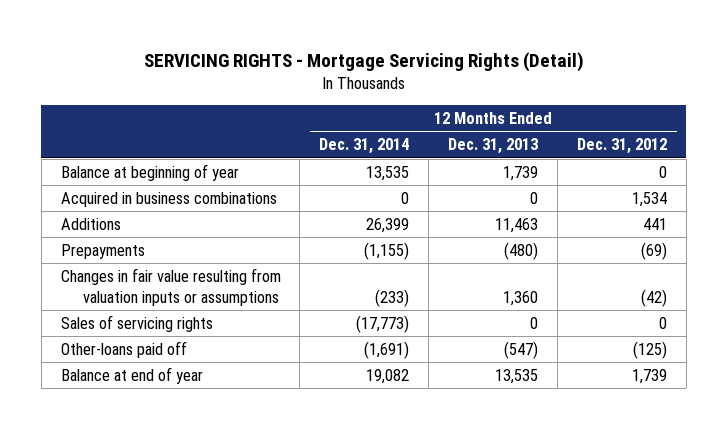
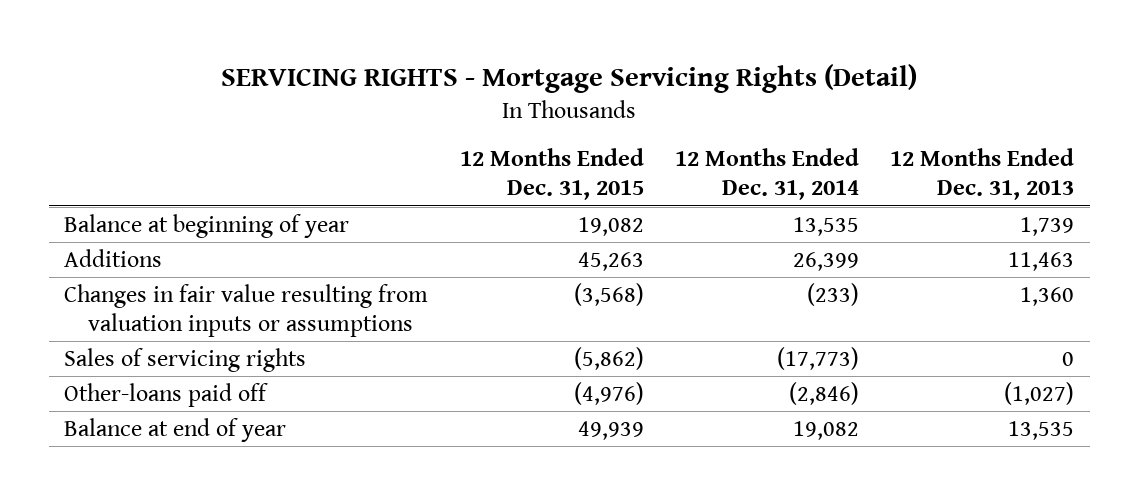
[577,138,668,155] Dec. 31, 2012 -> none
none -> [459,148,644,201] 12 Months Ended Dec. 31, 2015
[60,191,277,207] Acquired in business combinations -> none
[60,243,145,259] Prepayments -> none
[364,340,410,359] (1,691) -> [789,382,860,406] (2,846)
[504,340,539,359] (547) -> [1004,382,1075,406] (1,027)

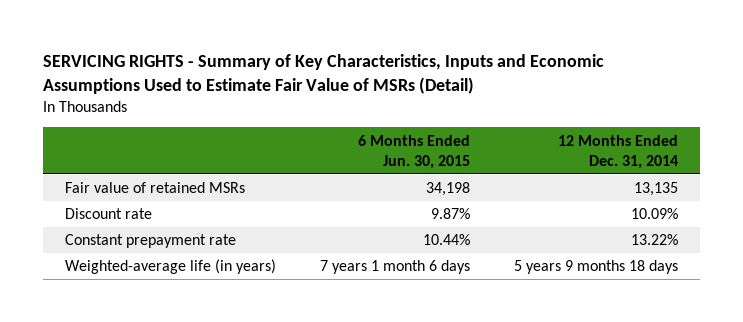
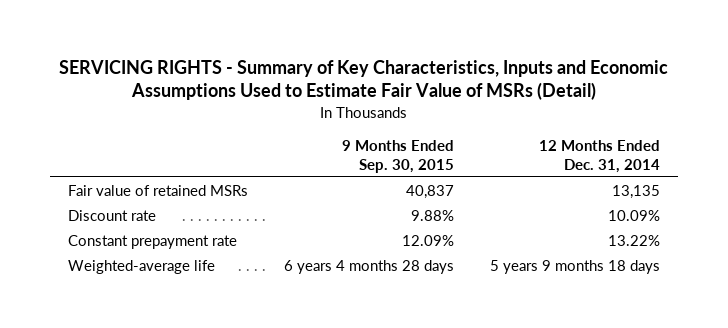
[357,134,470,169] 6 Months Ended Jun. 30, 2015 -> none
none -> [341,139,454,173] 9 Months Ended Sep. 30, 2015
[64,259,276,275] Weighted-average life (in years) -> [67,259,215,274] Weighted-average life

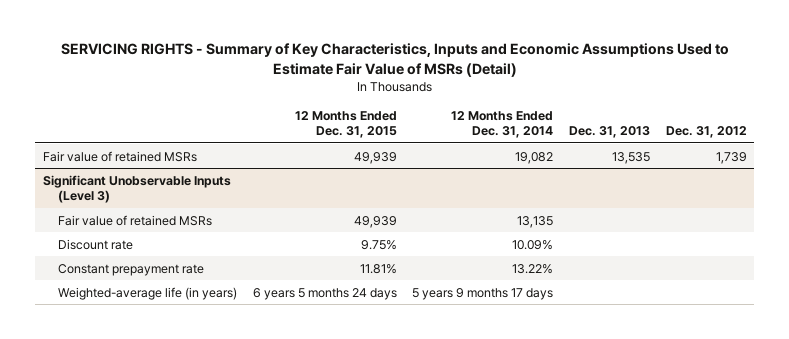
[341,139,454,173] 9 Months Ended Sep. 30, 2015 -> none
none -> [294,110,397,139] 12 Months Ended Dec. 31, 2015
none -> [568,126,650,139] Dec. 31, 2013
none -> [665,126,747,139] Dec. 31, 2012
none -> [42,150,197,162] Fair value of retained MSRs
none -> [42,174,231,204] Significant Unobservable Inputs (Level 3)
[67,259,215,274] Weighted-average life -> [58,286,238,300] Weighted-average life (in years)
[489,259,660,274] 5 years 9 months 18 days -> [412,287,554,300] 5 years 9 months 17 days

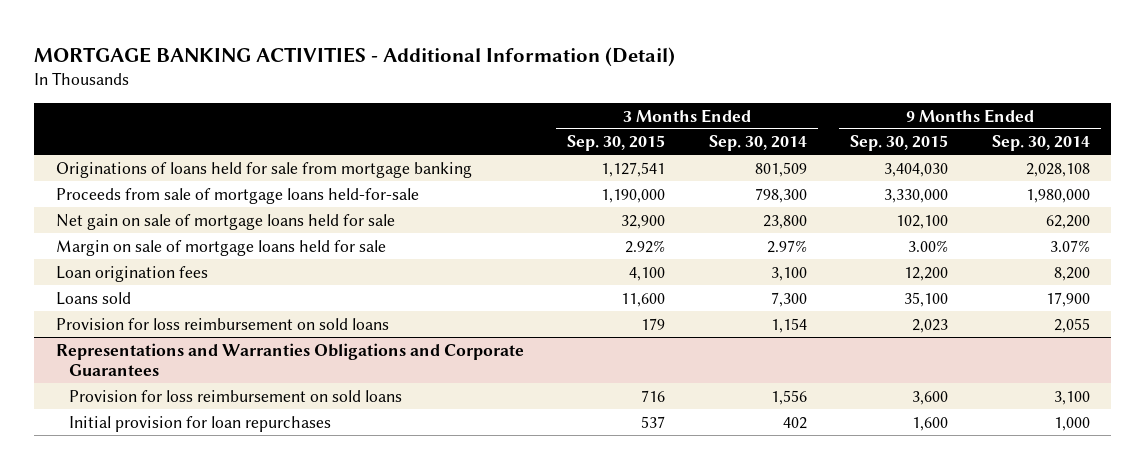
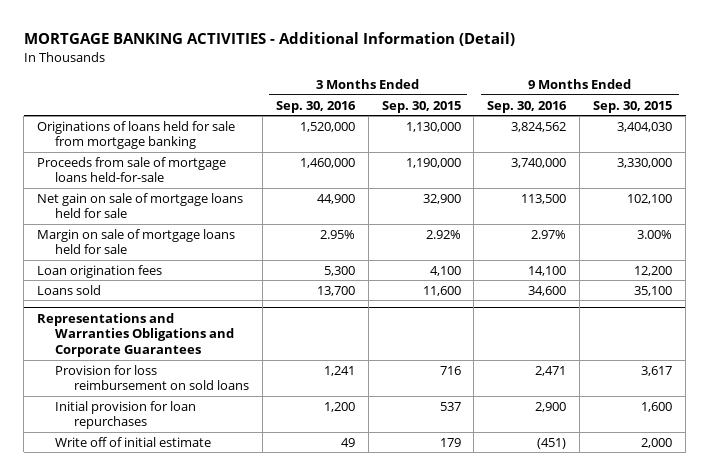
[708,135,807,152] Sep. 30, 2014 -> none
[991,135,1090,152] Sep. 30, 2014 -> none
none -> [275,100,356,113] Sep. 30, 2016
none -> [487,100,568,113] Sep. 30, 2016
[601,161,666,177] 1,127,541 -> [405,121,461,132] 1,130,000
[55,317,389,330] Provision for loss reimbursement on sold loans -> none
[912,390,949,405] 3,600 -> [641,365,673,376] 3,617
none -> [55,436,212,447] Write off of initial estimate

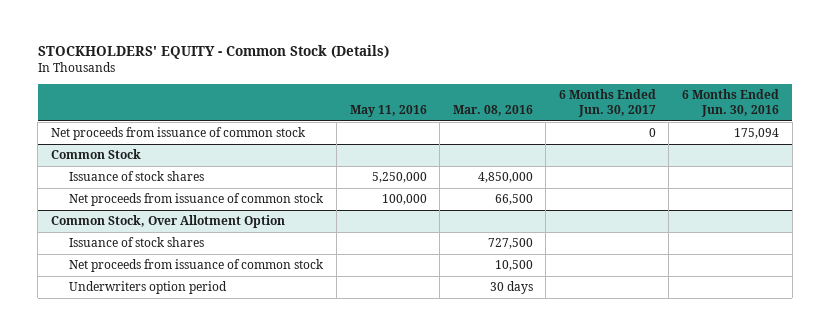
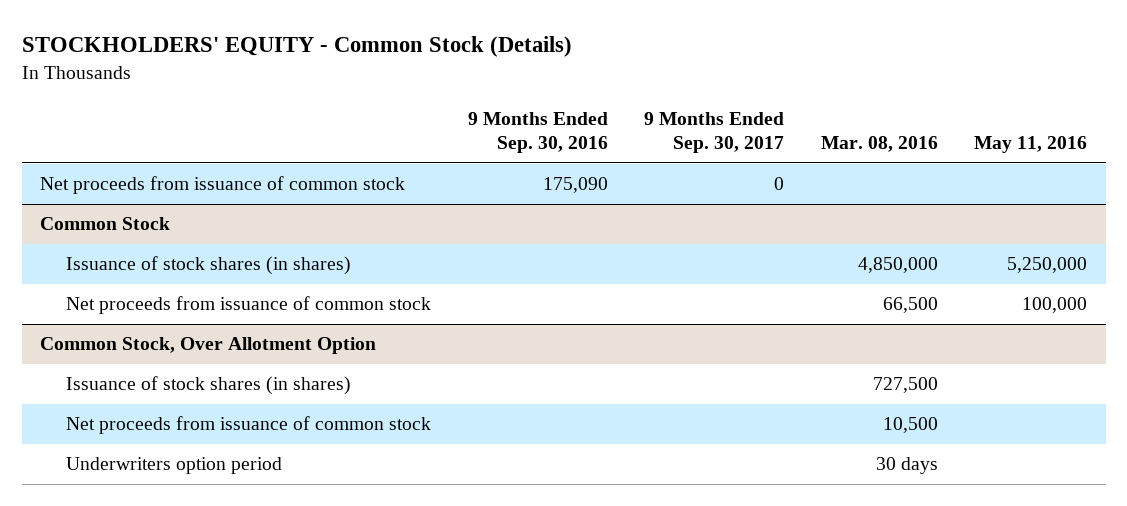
[558,89,656,117] 6 Months Ended Jun. 30, 2017 -> none
[682,89,780,117] 6 Months Ended Jun. 30, 2016 -> none
none -> [467,111,608,154] 9 Months Ended Sep. 30, 2016
none -> [644,111,785,154] 9 Months Ended Sep. 30, 2017
[69,171,205,182] Issuance of stock shares -> [66,256,352,276] Issuance of stock shares (in shares)
[69,237,205,248] Issuance of stock shares -> [66,376,352,396] Issuance of stock shares (in shares)

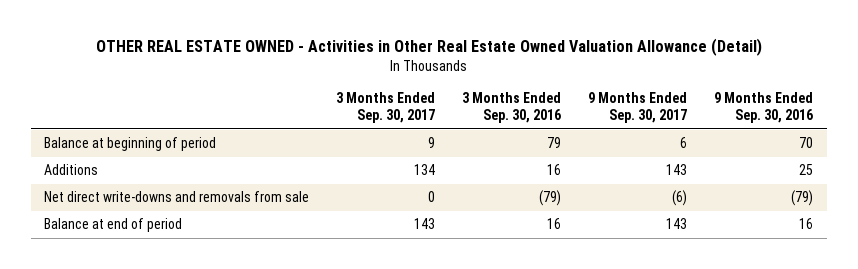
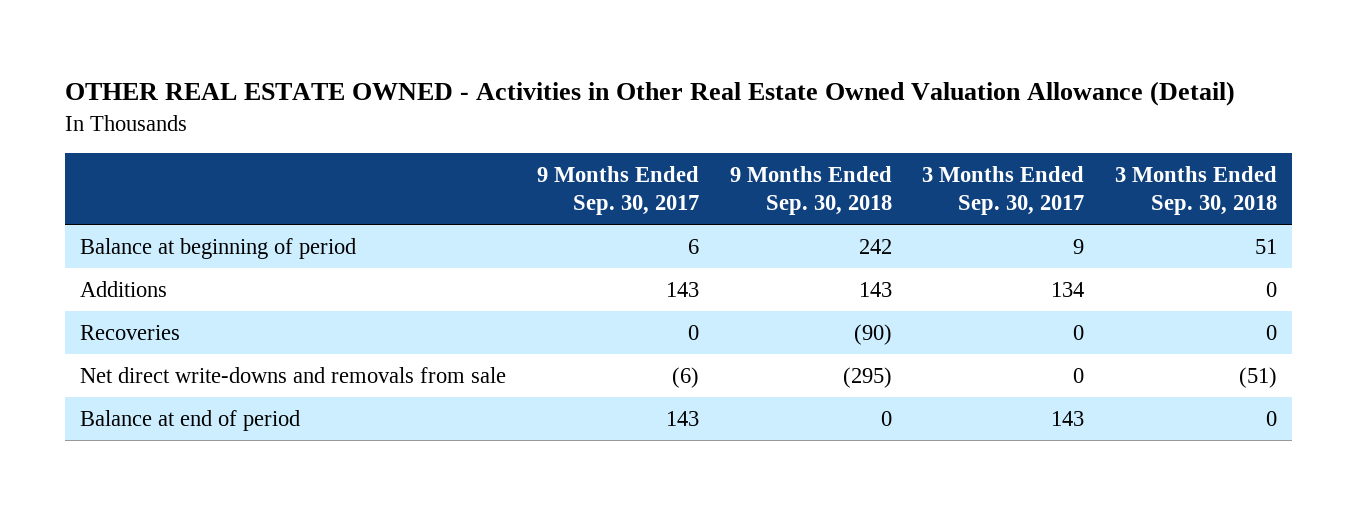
[462,92,562,124] 3 Months Ended Sep. 30, 2016 -> none
[714,92,814,124] 9 Months Ended Sep. 30, 2016 -> none
none -> [729,166,892,216] 9 Months Ended Sep. 30, 2018
none -> [1114,166,1277,216] 3 Months Ended Sep. 30, 2018
none -> [80,324,181,340] Recoveries

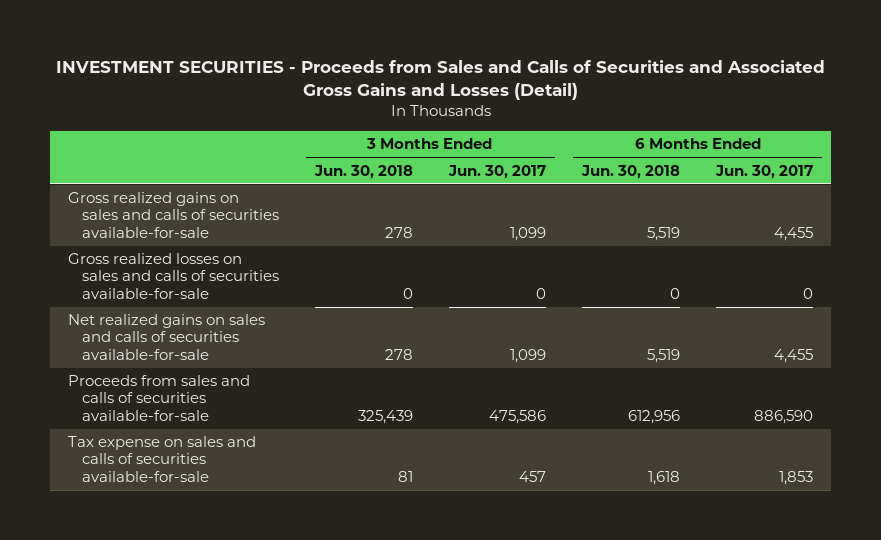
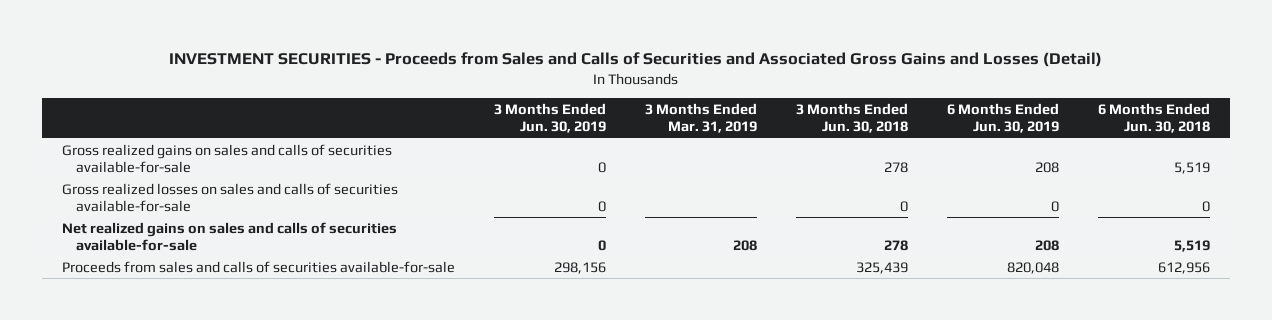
[448,164,547,179] Jun. 30, 2017 -> none
[715,164,814,179] Jun. 30, 2017 -> none
none -> [493,102,606,134] 3 Months Ended Jun. 30, 2019
none -> [644,102,757,134] 3 Months Ended Mar. 31, 2019
none -> [946,102,1059,134] 6 Months Ended Jun. 30, 2019
[68,436,257,482] Tax expense on sales and calls of securities available-for-sale -> none

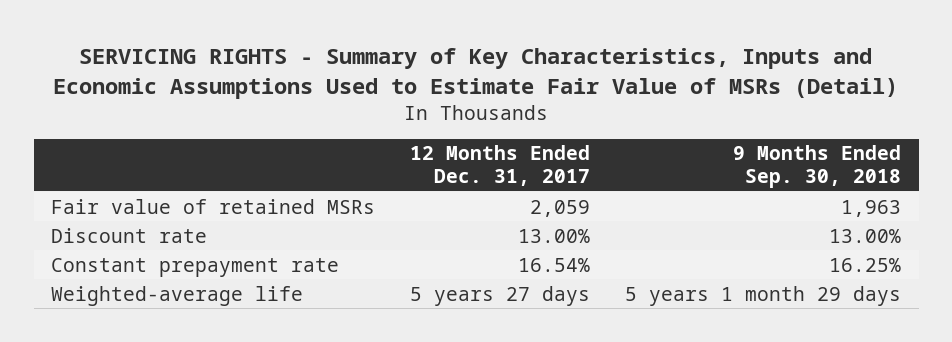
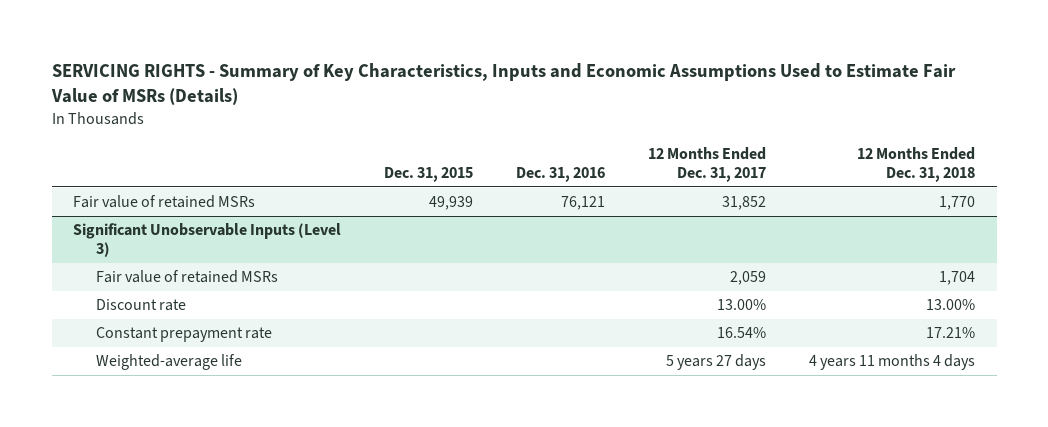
[53,47,899,99] SERVICING RIGHTS - Summary of Key Characteristics, Inputs and Economic Assumptions Used to Estimate Fair Value of MSRs (Detail) -> [50,62,956,105] SERVICING RIGHTS - Summary of Key Characteristics, Inputs and Economic Assumptions Used to Estimate Fair Value of MSRs (Details)
[733,145,902,189] 9 Months Ended Sep. 30, 2018 -> none
none -> [384,167,474,183] Dec. 31, 2015
none -> [516,167,606,183] Dec. 31, 2016
none -> [857,147,976,183] 12 Months Ended Dec. 31, 2018
none -> [73,195,256,209] Fair value of retained MSRs
none -> [73,223,342,258] Significant Unobservable Inputs (Level 3)

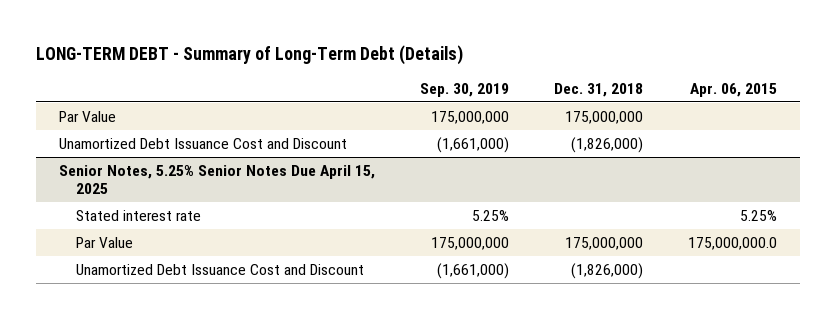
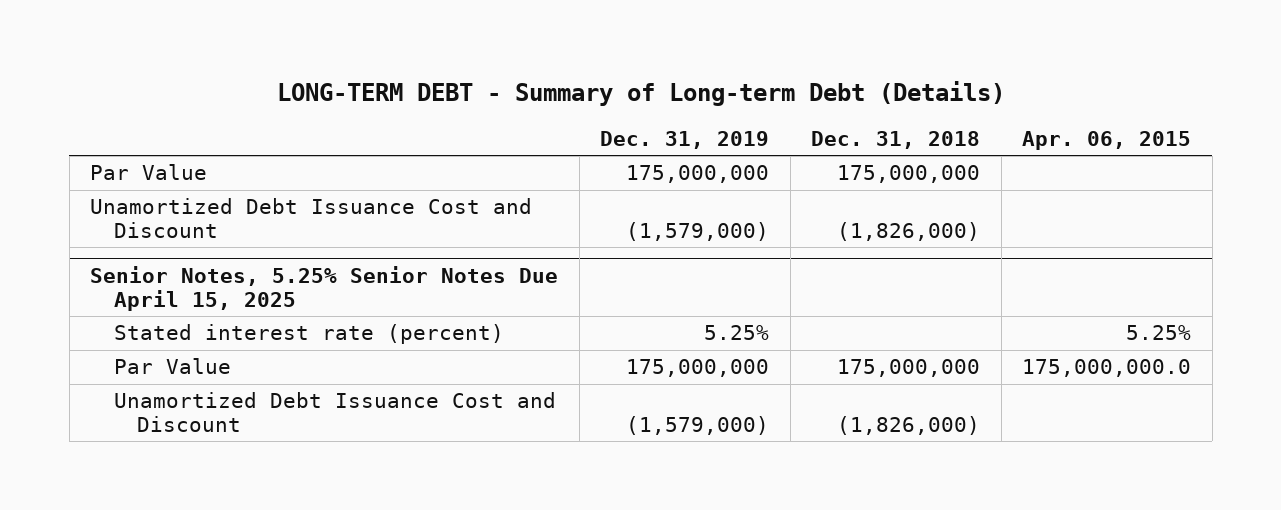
[35,44,463,65] LONG-TERM DEBT - Summary of Long-Term Debt (Details) -> [276,80,1005,106] LONG-TERM DEBT - Summary of Long-term Debt (Details)
[419,83,509,98] Sep. 30, 2019 -> none
none -> [600,130,770,149] Dec. 31, 2019
[75,209,201,221] Stated interest rate -> [113,324,504,345] Stated interest rate (percent)

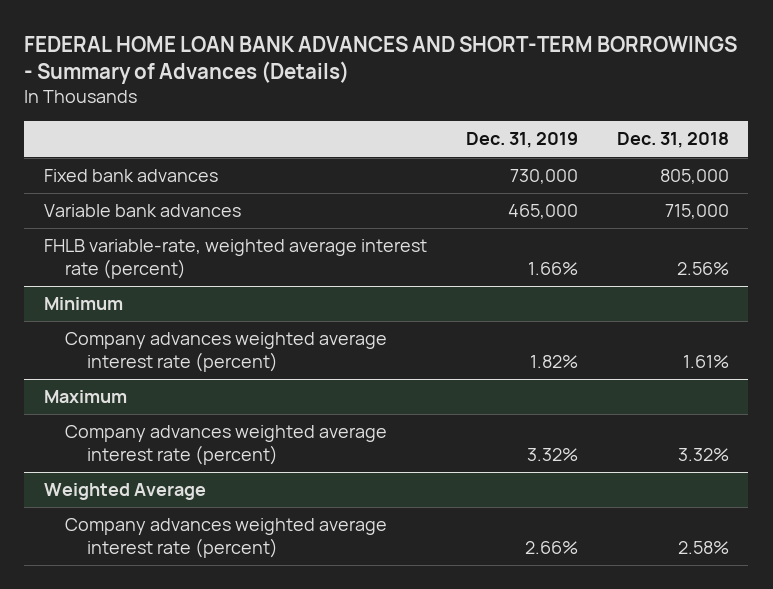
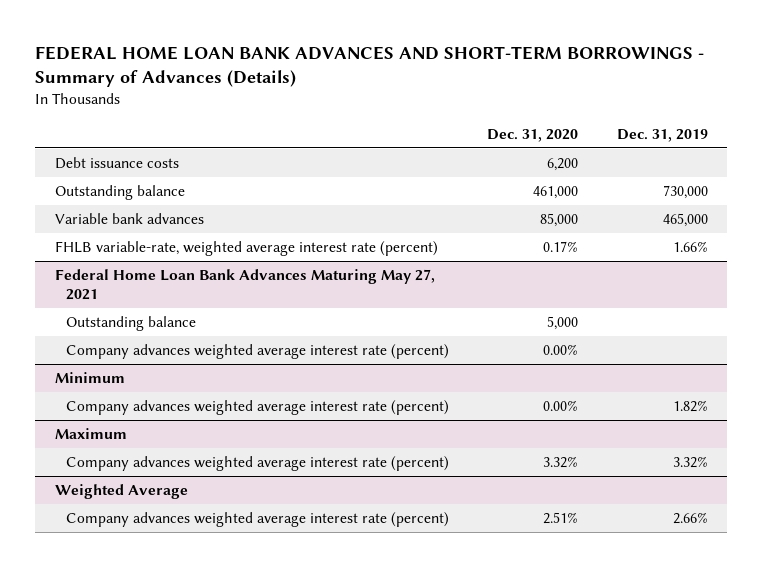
[616,132,729,149] Dec. 31, 2018 -> none
none -> [487,128,579,142] Dec. 31, 2020
none -> [54,157,179,170] Debt issuance costs
[43,169,218,183] Fixed bank advances -> [54,185,185,201] Outstanding balance
none -> [54,269,435,300] Federal Home Loan Bank Advances Maturing May 27, 2021
none -> [65,316,196,332] Outstanding balance
none -> [65,344,449,360] Company advances weighted average interest rate (percent)

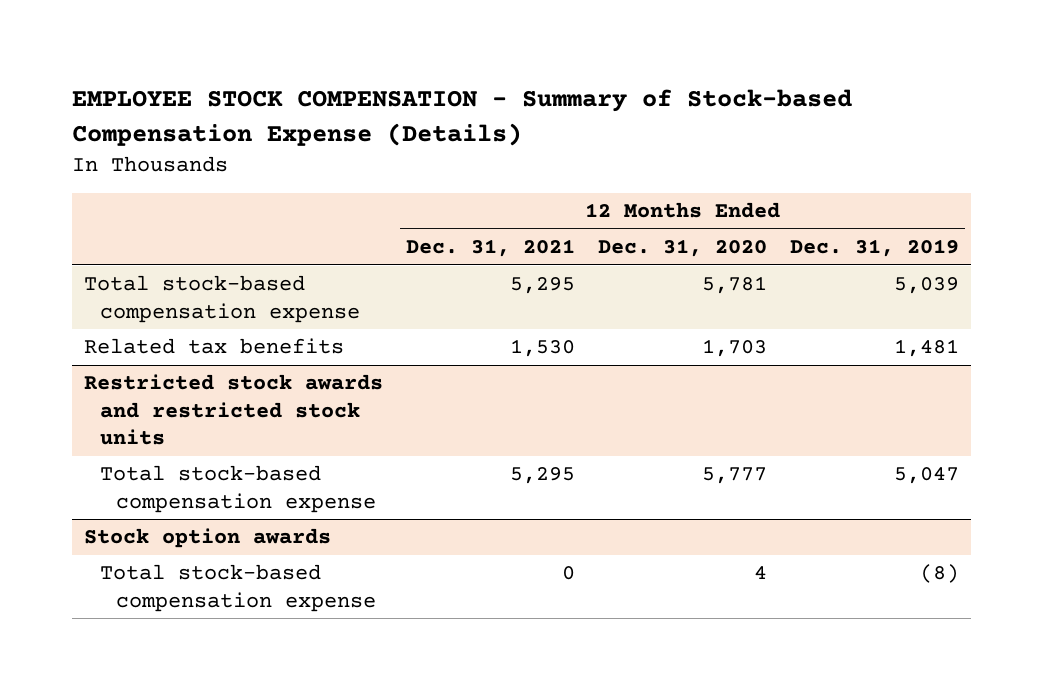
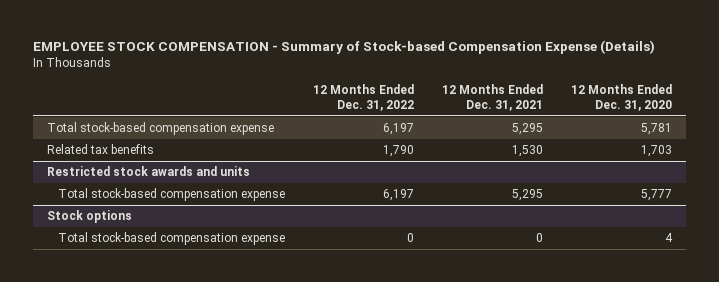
[790,239,960,258] Dec. 31, 2019 -> none
none -> [312,84,414,112] 12 Months Ended Dec. 31, 2022
[83,374,383,446] Restricted stock awards and restricted stock units -> [47,166,251,177] Restricted stock awards and units
[83,528,331,549] Stock option awards -> [47,210,133,224] Stock options

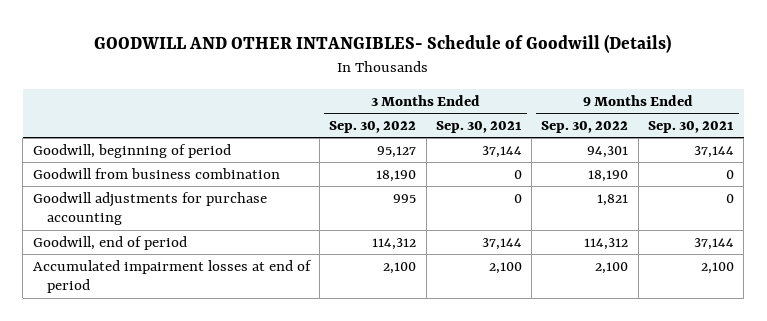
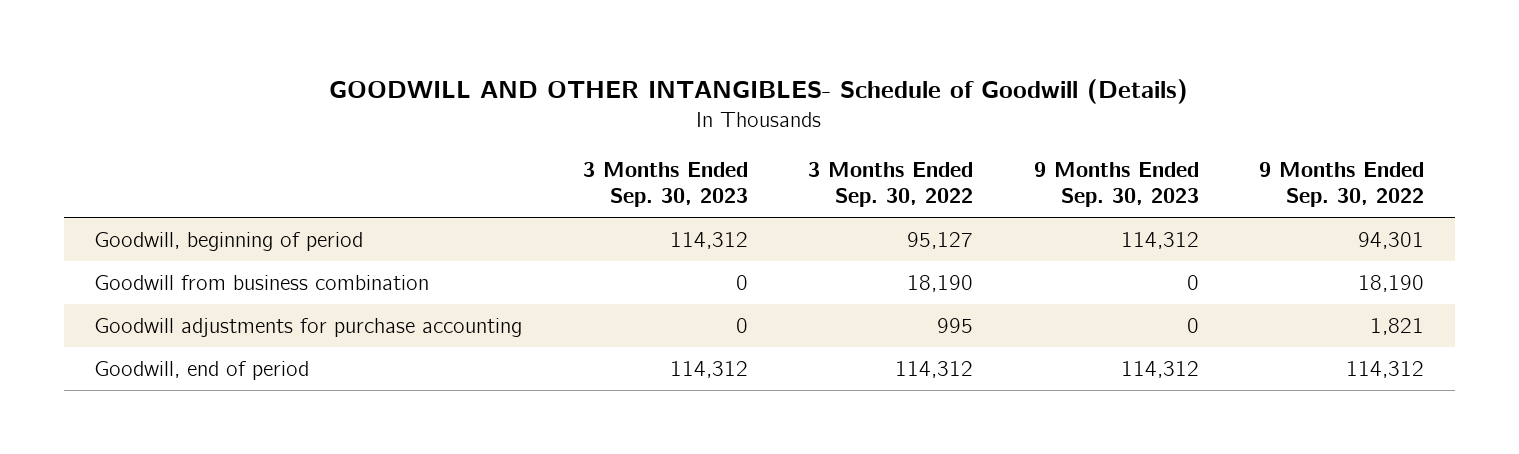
[435,121,522,134] Sep. 30, 2021 -> none
[647,121,734,134] Sep. 30, 2021 -> none
none -> [582,162,748,208] 3 Months Ended Sep. 30, 2023
none -> [1033,162,1199,208] 9 Months Ended Sep. 30, 2023
[32,259,312,294] Accumulated impairment losses at end of period -> none

